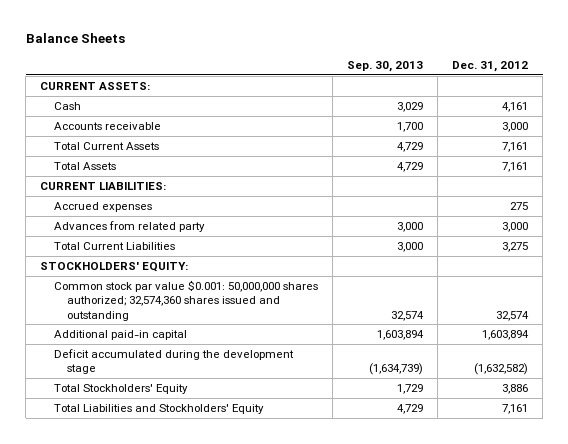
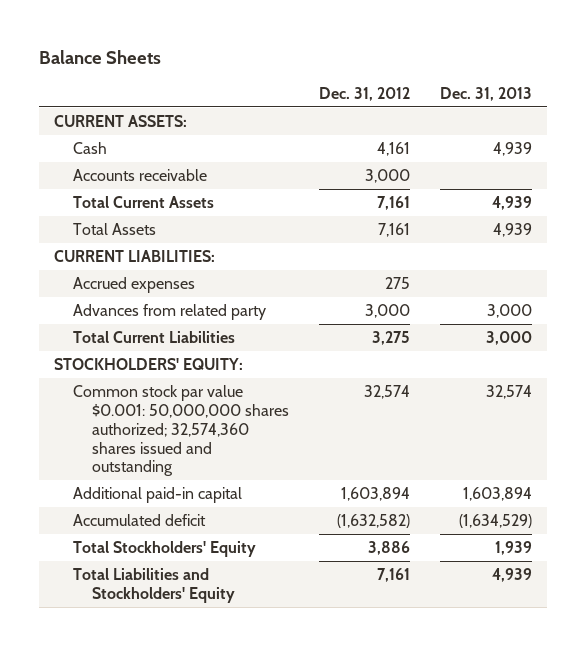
[347,60,424,72] Sep. 30, 2013 -> none
none -> [439,86,532,101] Dec. 31, 2013
[53,348,294,375] Deficit accumulated during the development stage -> [73,513,207,526] Accumulated deficit

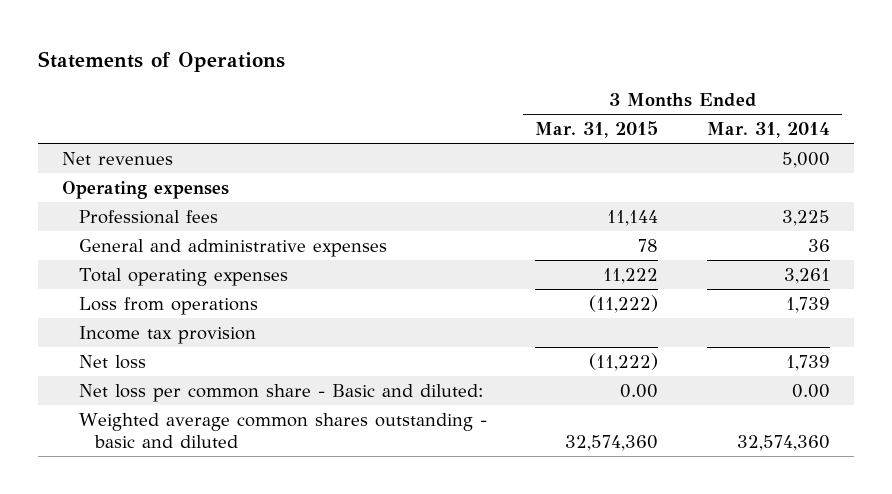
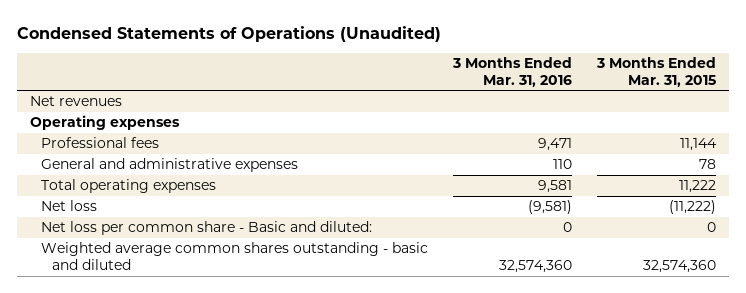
[38,50,286,72] Statements of Operations -> [17,25,442,42] Condensed Statements of Operations (Unaudited)
[706,121,830,138] Mar. 31, 2014 -> none
none -> [452,56,573,87] 3 Months Ended Mar. 31, 2016
[78,296,258,315] Loss from operations -> none
[78,325,256,344] Income tax provision -> none
[620,383,659,398] 0.00 -> [707,222,717,233] 0

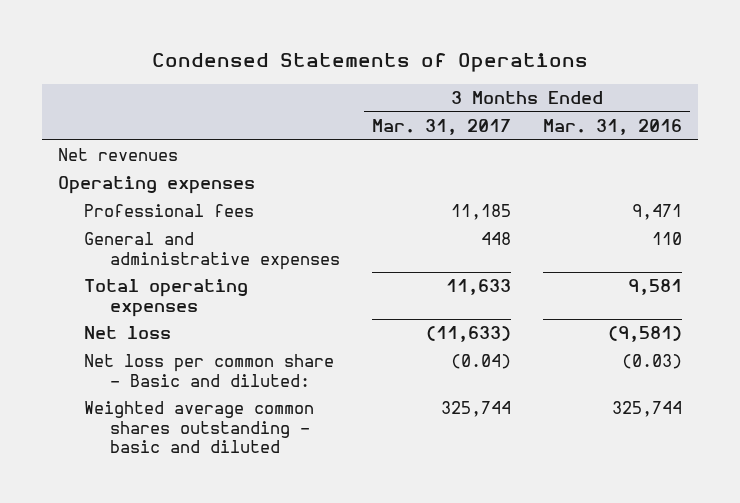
[17,25,442,42] Condensed Statements of Operations (Unaudited) -> [152,53,589,73] Condensed Statements of Operations
[596,56,717,87] 3 Months Ended Mar. 31, 2015 -> none
none -> [371,118,511,135] Mar. 31, 2017
[563,222,573,233] 0 -> [622,354,683,370] (0.03)
[499,260,573,274] 32,574,360 -> [612,401,683,418] 325,744

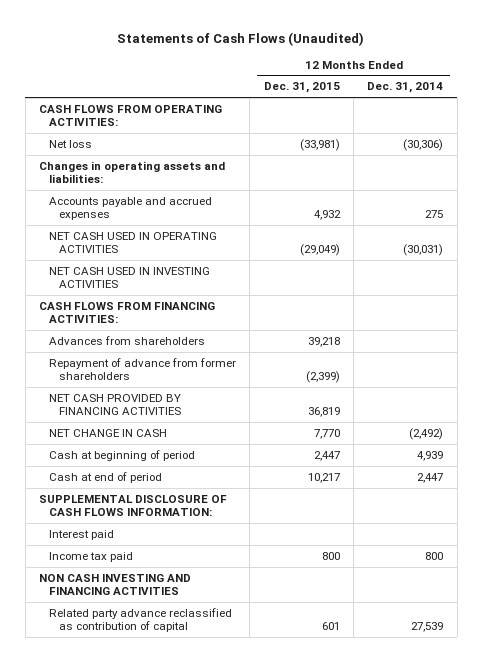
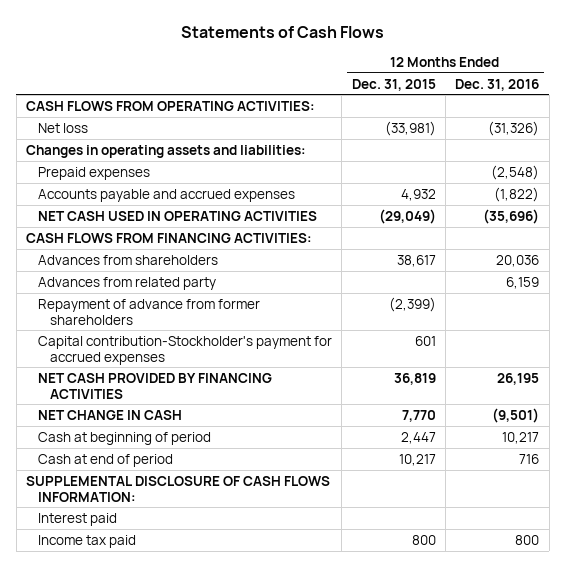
[117,31,365,46] Statements of Cash Flows (Unaudited) -> [180,25,384,38] Statements of Cash Flows
[367,82,444,94] Dec. 31, 2014 -> none
none -> [455,78,540,91] Dec. 31, 2016
none -> [38,166,151,180] Prepaid expenses
[49,266,211,289] NET CASH USED IN INVESTING ACTIVITIES -> none
[307,336,340,347] 39,218 -> [396,254,436,267] 38,617
none -> [38,276,217,290] Advances from related party
none -> [38,335,333,365] Capital contribution-Stockholder's payment for accrued expenses
[39,573,192,596] NON CASH INVESTING AND FINANCING ACTIVITIES -> none
[49,607,233,633] Related party advance reclassified as contribution of capital -> none

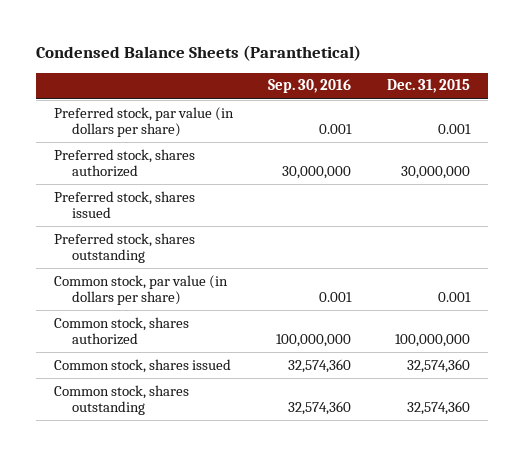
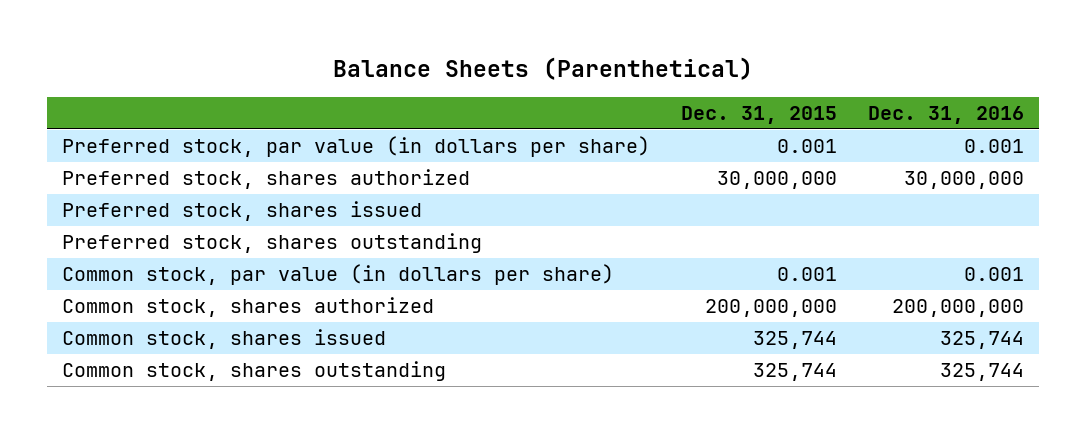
[36,45,362,62] Condensed Balance Sheets (Paranthetical) -> [333,57,754,81] Balance Sheets (Parenthetical)
[268,79,352,94] Sep. 30, 2016 -> none
none -> [867,106,1024,125] Dec. 31, 2016
[394,334,470,348] 100,000,000 -> [705,299,838,318] 200,000,000
[406,358,470,373] 32,574,360 -> [753,331,838,350] 325,744
[406,401,470,416] 32,574,360 -> [753,363,838,382] 325,744

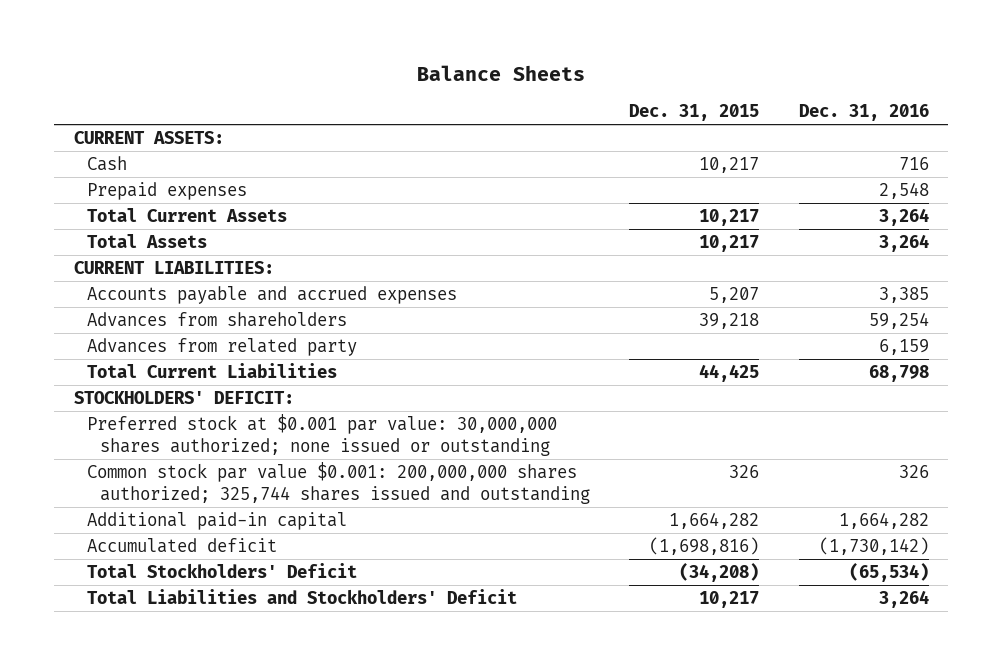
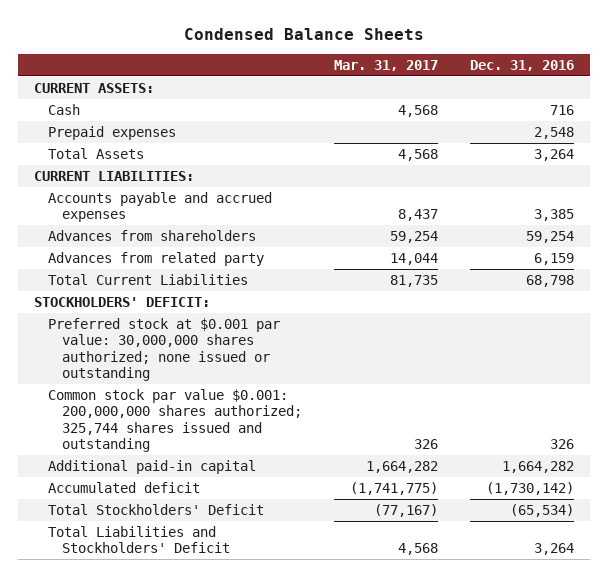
[417,64,586,81] Balance Sheets -> [183,27,424,40] Condensed Balance Sheets
[629,104,760,122] Dec. 31, 2015 -> none
none -> [333,60,438,72] Mar. 31, 2017
[87,208,288,223] Total Current Assets -> none

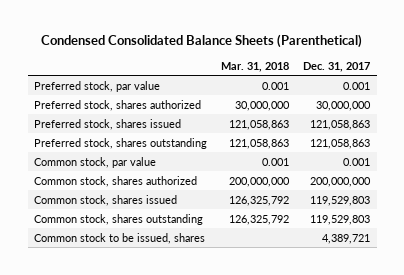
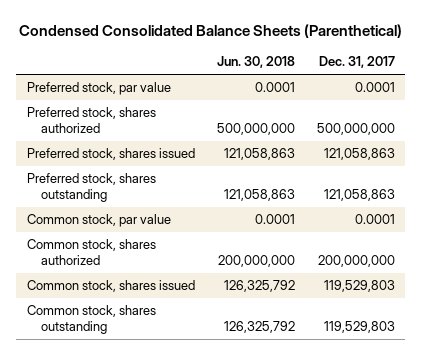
[221,61,290,72] Mar. 31, 2018 -> none
none -> [216,56,295,69] Jun. 30, 2018
[342,81,370,90] 0.001 -> [354,82,395,93] 0.0001
[315,100,371,111] 30,000,000 -> [316,123,395,136] 500,000,000
[342,157,370,166] 0.001 -> [354,214,395,225] 0.0001
[34,232,206,244] Common stock to be issued, shares -> none

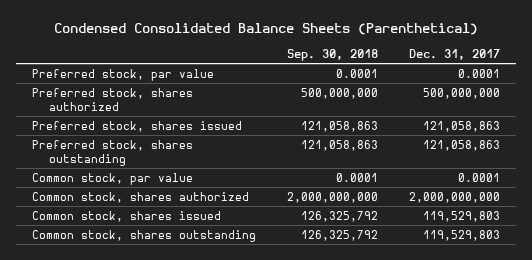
[216,56,295,69] Jun. 30, 2018 -> none
none -> [287,48,379,61] Sep. 30, 2018
[317,255,395,268] 200,000,000 -> [409,191,501,203] 2,000,000,000

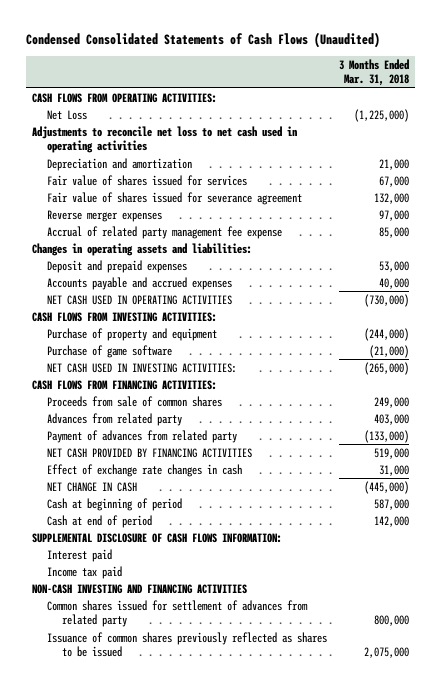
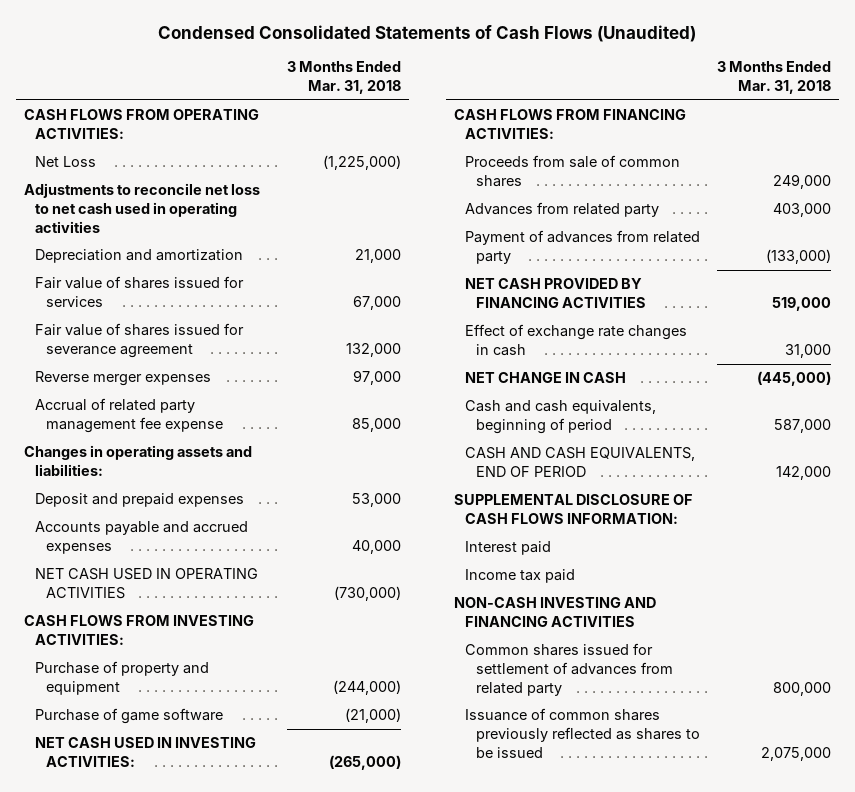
[46,497,182,511] Cash at beginning of period -> [465,400,657,434] Cash and cash equivalents, beginning of period
[46,514,152,528] Cash at end of period -> [465,447,696,477] CASH AND CASH EQUIVALENTS, END OF PERIOD

